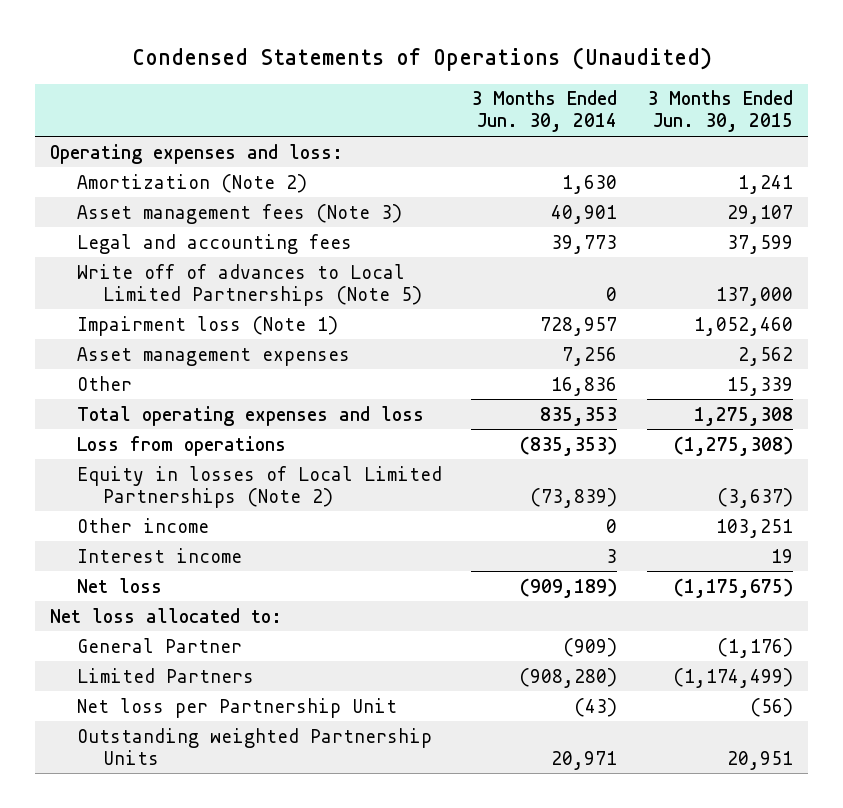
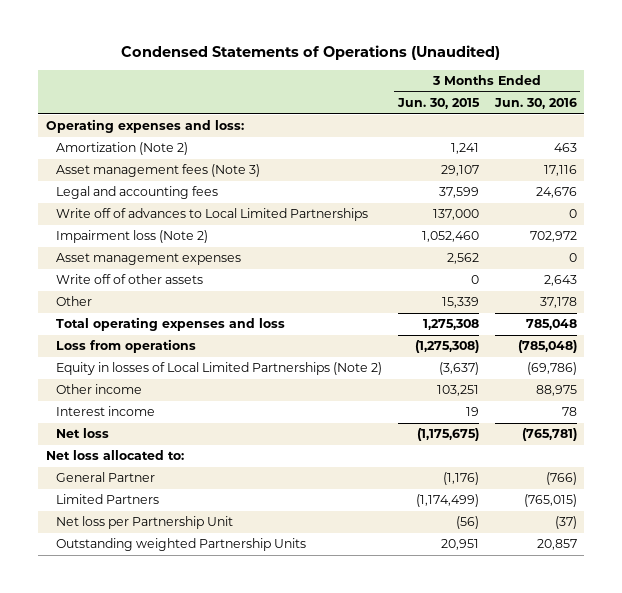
[471,90,618,133] 3 Months Ended Jun. 30, 2014 -> none
none -> [493,97,577,109] Jun. 30, 2016
[76,263,422,306] Write off of advances to Local Limited Partnerships (Note 5) -> [55,208,368,222] Write off of advances to Local Limited Partnerships
[76,315,338,336] Impairment loss (Note 1) -> [55,230,208,244] Impairment loss (Note 2)
none -> [55,274,203,285] Write off of other assets

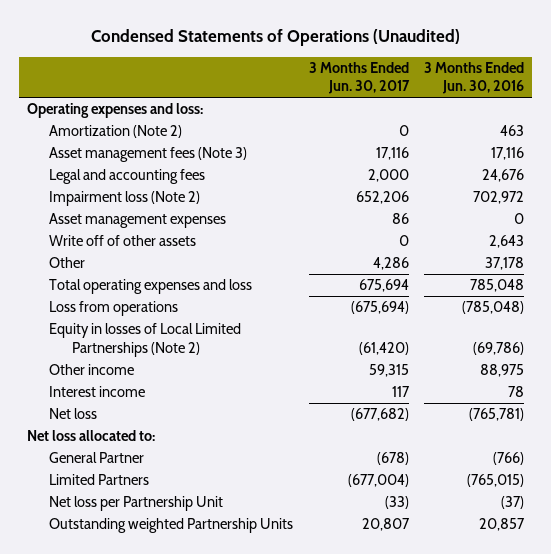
[396,97,480,109] Jun. 30, 2015 -> none
none -> [308,61,410,95] 3 Months Ended Jun. 30, 2017
[55,208,368,222] Write off of advances to Local Limited Partnerships -> none

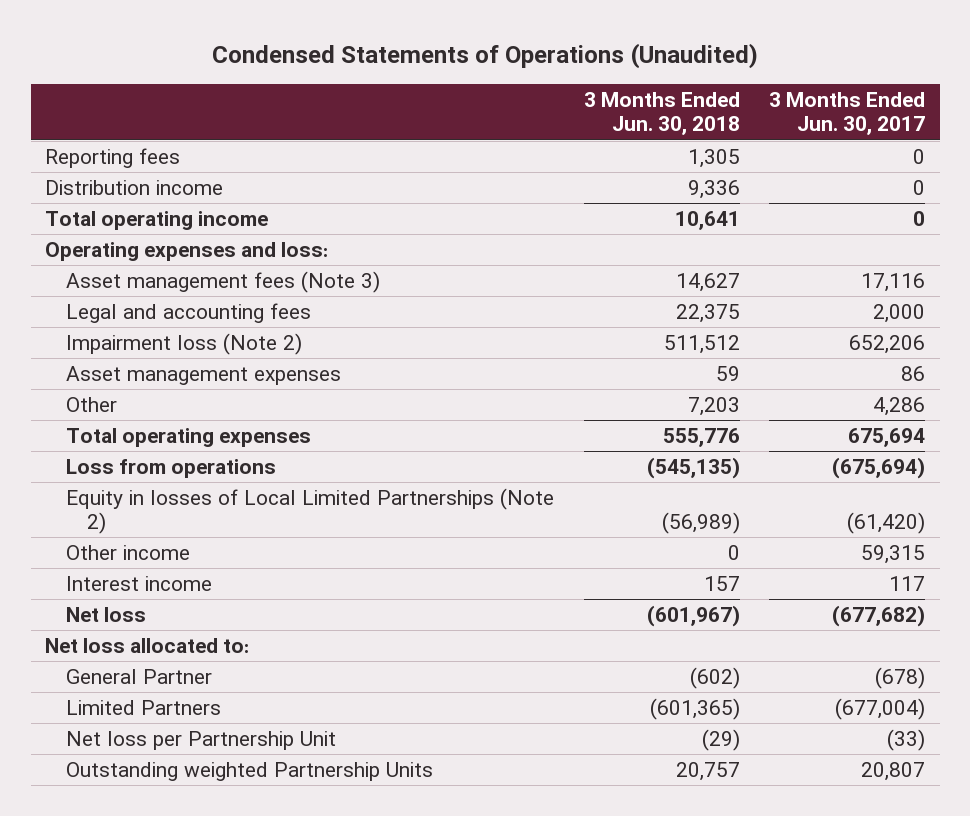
[424,61,525,95] 3 Months Ended Jun. 30, 2016 -> none
none -> [583,92,740,136] 3 Months Ended Jun. 30, 2018
none -> [45,148,181,169] Reporting fees
none -> [45,180,224,196] Distribution income
none -> [45,211,269,231] Total operating income
[49,125,183,139] Amortization (Note 2) -> none
[49,235,197,247] Write off of other assets -> none
[49,279,253,295] Total operating expenses and loss -> [66,428,312,448] Total operating expenses

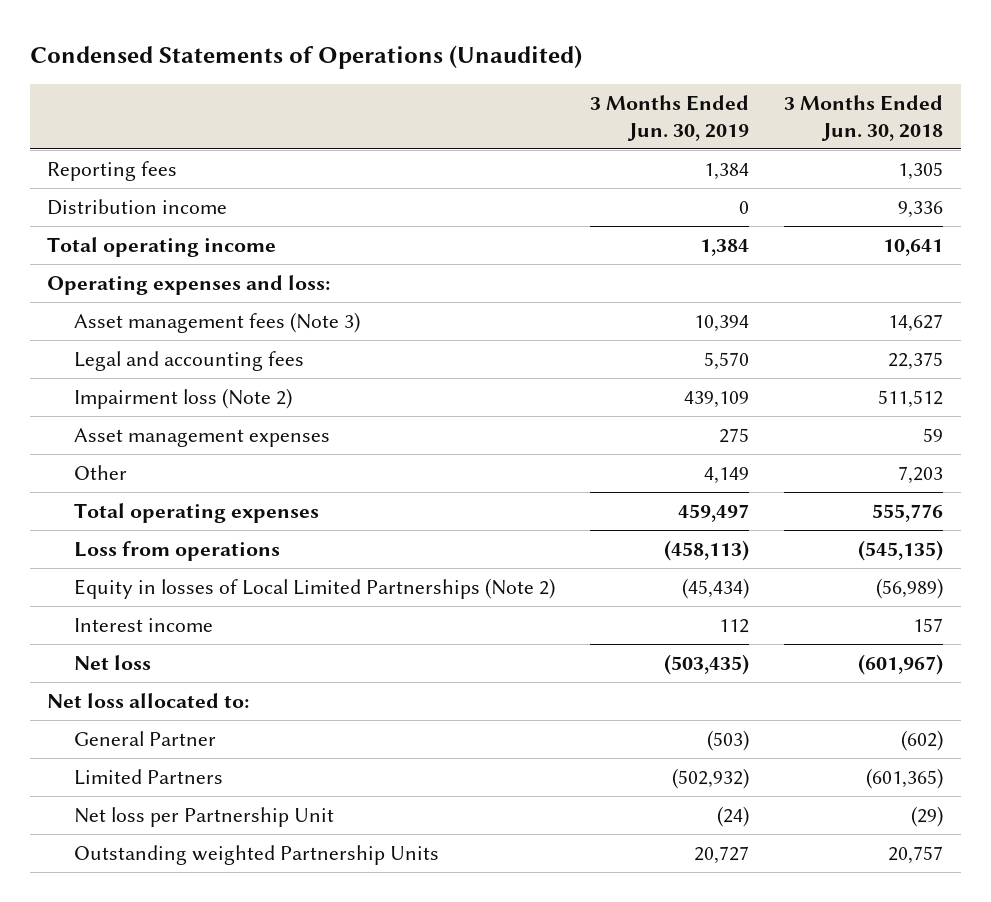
[768,92,925,136] 3 Months Ended Jun. 30, 2017 -> none
none -> [590,95,750,141] 3 Months Ended Jun. 30, 2019
[66,545,191,561] Other income -> none

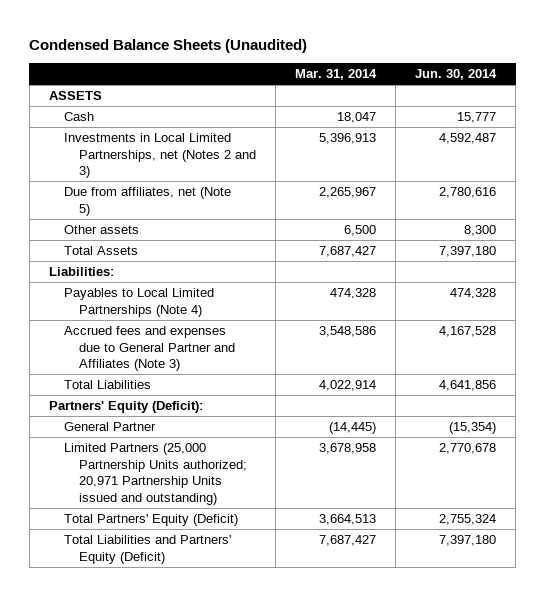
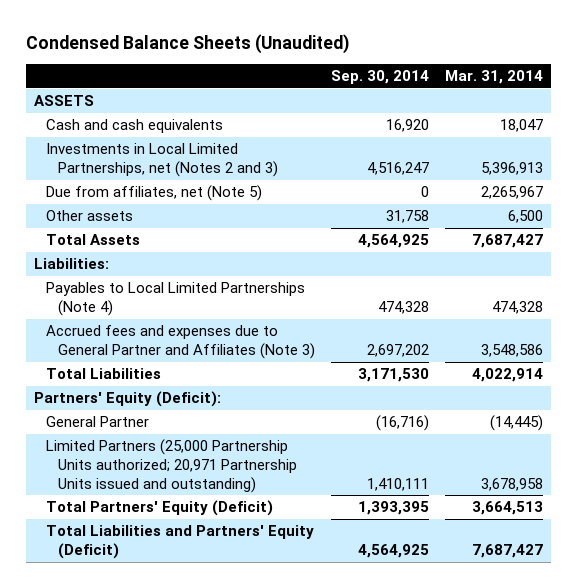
[415,68,498,80] Jun. 30, 2014 -> none
none -> [330,70,429,85] Sep. 30, 2014
[63,112,94,122] Cash -> [45,119,223,134] Cash and cash equivalents

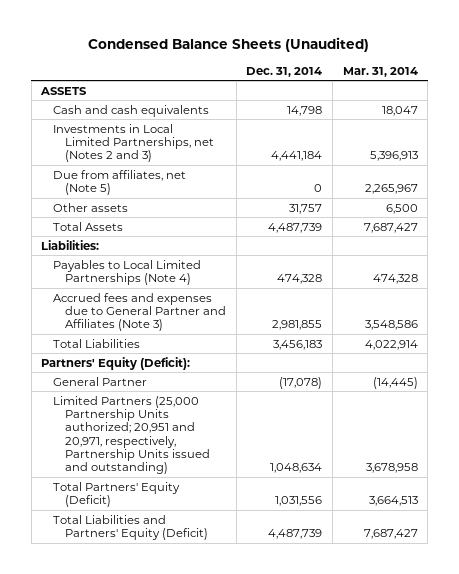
[330,70,429,85] Sep. 30, 2014 -> none
none -> [246,66,323,77] Dec. 31, 2014
[45,439,297,493] Limited Partners (25,000 Partnership Units authorized; 20,971 Partnership Units issued and outstanding) -> [53,395,211,475] Limited Partners (25,000 Partnership Units authorized; 20,951 and 20,971, respectively, Partnership Units issued and outstanding)

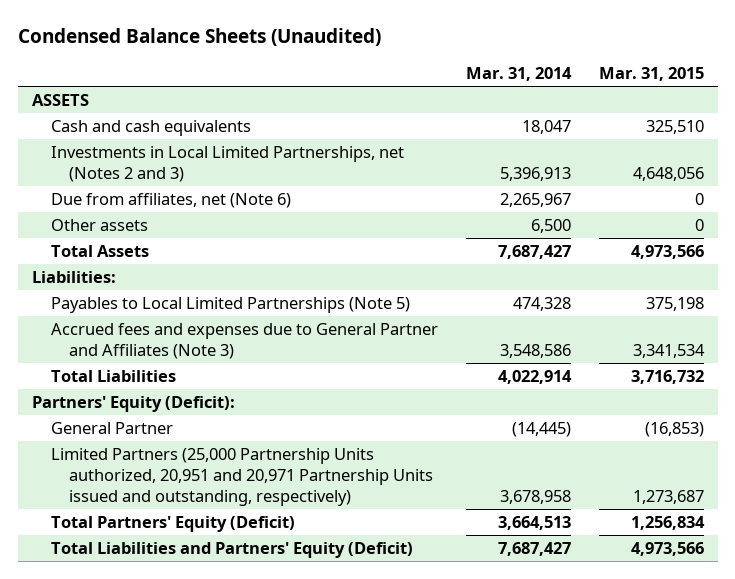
[246,66,323,77] Dec. 31, 2014 -> none
none -> [598,66,704,81] Mar. 31, 2015
[53,169,187,196] Due from affiliates, net (Note 5) -> [50,192,291,208] Due from affiliates, net (Note 6)
[53,259,202,286] Payables to Local Limited Partnerships (Note 4) -> [50,296,410,313] Payables to Local Limited Partnerships (Note 5)
[53,395,211,475] Limited Partners (25,000 Partnership Units authorized; 20,951 and 20,971, respectively, Partnership Units issued and outstanding) -> [50,447,434,507] Limited Partners (25,000 Partnership Units authorized, 20,951 and 20,971 Partnership Units issued and outstanding, respectively)

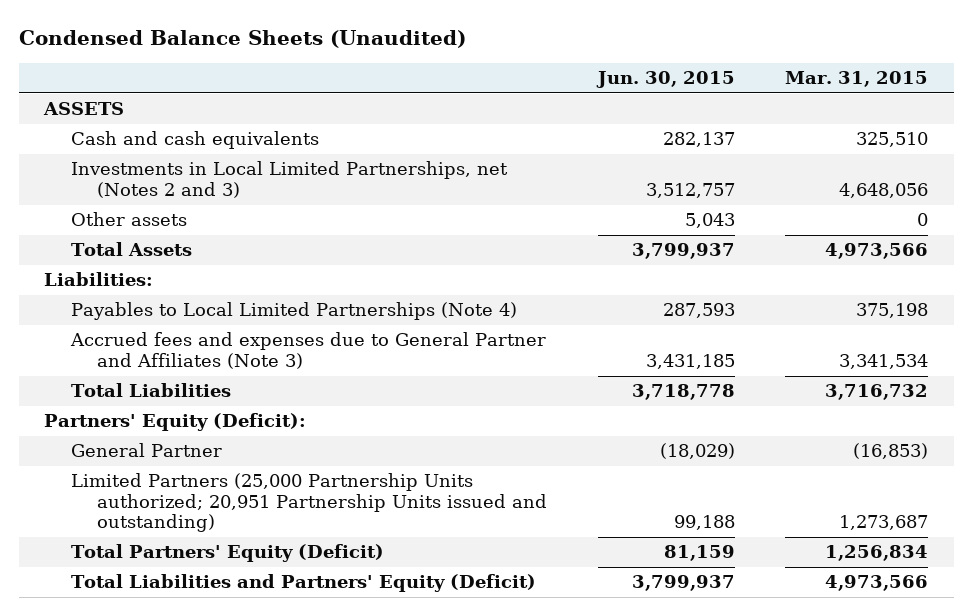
[465,66,572,81] Mar. 31, 2014 -> none
none -> [595,71,735,89] Jun. 30, 2015
[50,192,291,208] Due from affiliates, net (Note 6) -> none
[50,296,410,313] Payables to Local Limited Partnerships (Note 5) -> [70,302,517,321] Payables to Local Limited Partnerships (Note 4)
[50,447,434,507] Limited Partners (25,000 Partnership Units authorized, 20,951 and 20,971 Partnership Units issued and outstanding, respectively) -> [70,473,548,533] Limited Partners (25,000 Partnership Units authorized; 20,951 Partnership Units issued and outstanding)

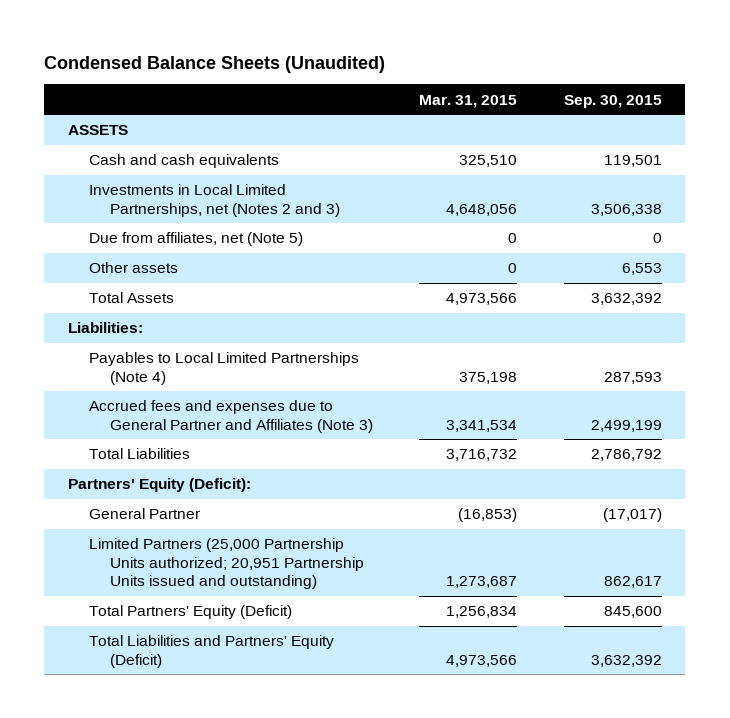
[595,71,735,89] Jun. 30, 2015 -> none
none -> [563,94,662,108] Sep. 30, 2015
none -> [88,232,303,247] Due from affiliates, net (Note 5)

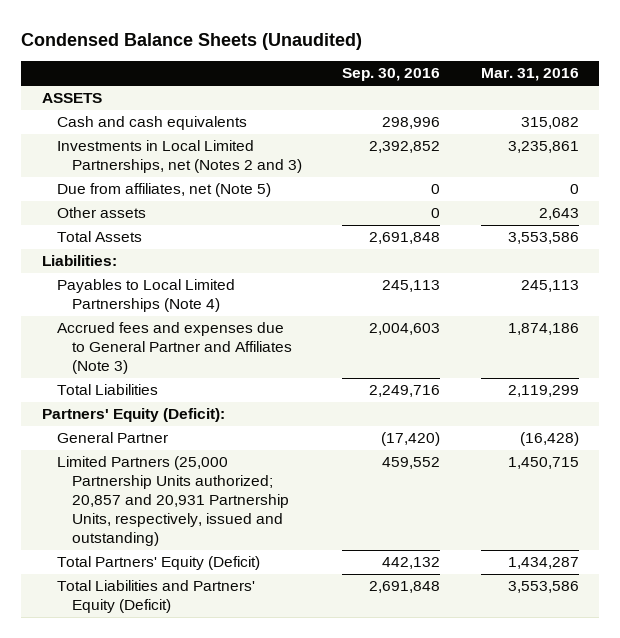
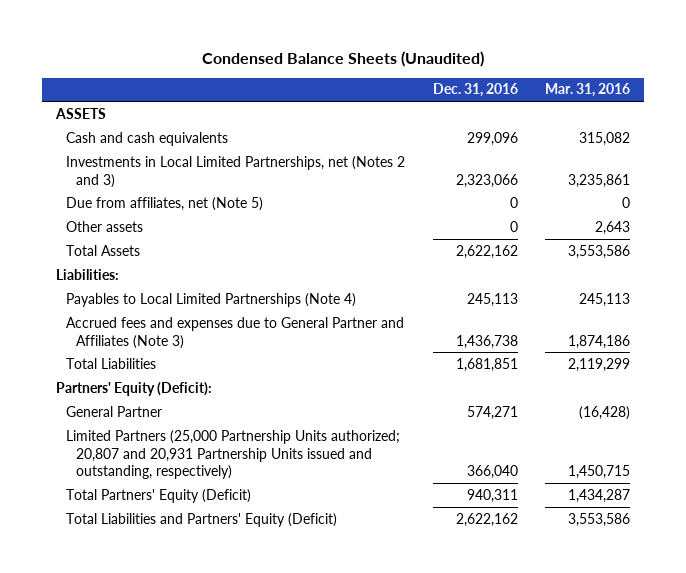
[342,68,441,82] Sep. 30, 2016 -> none
none -> [432,83,518,98] Dec. 31, 2016
[56,456,289,547] Limited Partners (25,000 Partnership Units authorized; 20,857 and 20,931 Partnership Units, respectively, issued and outstanding) -> [65,429,400,480] Limited Partners (25,000 Partnership Units authorized; 20,807 and 20,931 Partnership Units issued and outstanding, respectively)

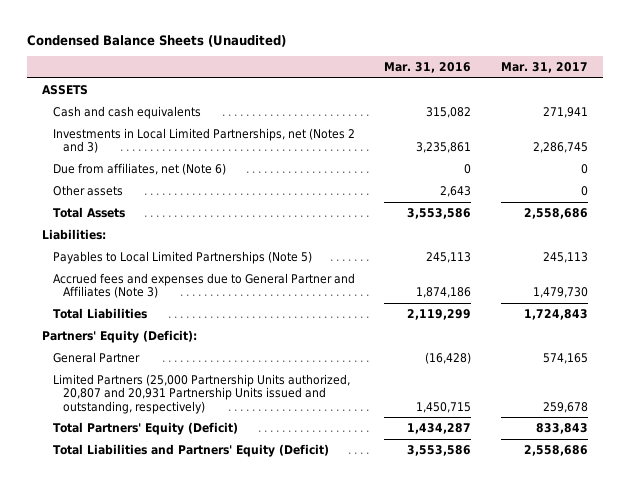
[432,83,518,98] Dec. 31, 2016 -> none
none -> [501,61,589,73] Mar. 31, 2017
[65,196,263,211] Due from affiliates, net (Note 5) -> [52,162,226,175] Due from affiliates, net (Note 6)
[65,292,356,307] Payables to Local Limited Partnerships (Note 4) -> [52,250,312,264] Payables to Local Limited Partnerships (Note 5)
[65,429,400,480] Limited Partners (25,000 Partnership Units authorized; 20,807 and 20,931 Partnership Units issued and outstanding, respectively) -> [52,373,350,414] Limited Partners (25,000 Partnership Units authorized, 20,807 and 20,931 Partnership Units issued and outstanding, respectively)

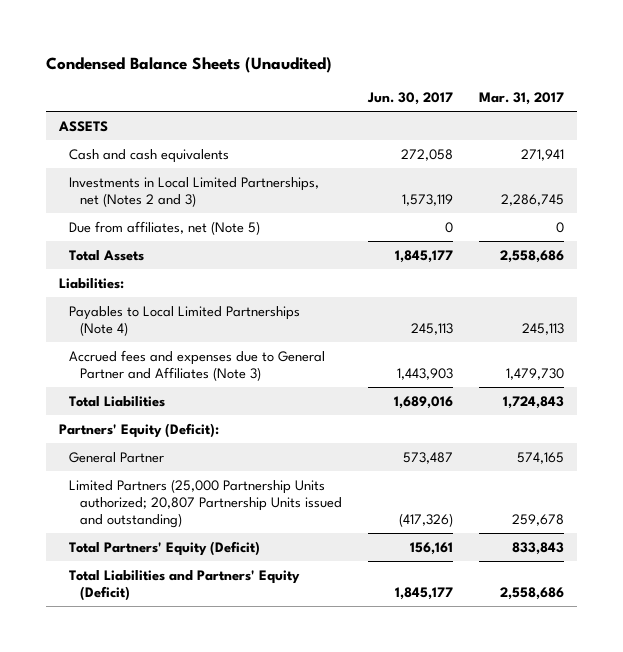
[384,61,472,73] Mar. 31, 2016 -> none
none -> [366,92,453,106] Jun. 30, 2017
[52,184,123,196] Other assets -> none
[52,162,226,175] Due from affiliates, net (Note 6) -> [69,220,261,235] Due from affiliates, net (Note 5)
[52,250,312,264] Payables to Local Limited Partnerships (Note 5) -> [69,305,301,337] Payables to Local Limited Partnerships (Note 4)
[52,373,350,414] Limited Partners (25,000 Partnership Units authorized, 20,807 and 20,931 Partnership Units issued and outstanding, respectively) -> [69,478,342,529] Limited Partners (25,000 Partnership Units authorized; 20,807 Partnership Units issued and outstanding)

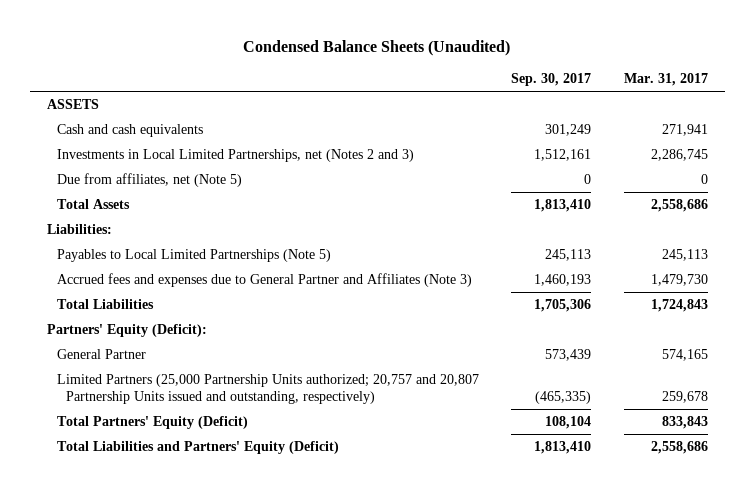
[366,92,453,106] Jun. 30, 2017 -> none
none -> [511,73,592,87] Sep. 30, 2017
[69,305,301,337] Payables to Local Limited Partnerships (Note 4) -> [56,249,331,263] Payables to Local Limited Partnerships (Note 5)
[69,478,342,529] Limited Partners (25,000 Partnership Units authorized; 20,807 Partnership Units issued and outstanding) -> [56,374,479,405] Limited Partners (25,000 Partnership Units authorized; 20,757 and 20,807 Partnership Units issued and outstanding, respectively)

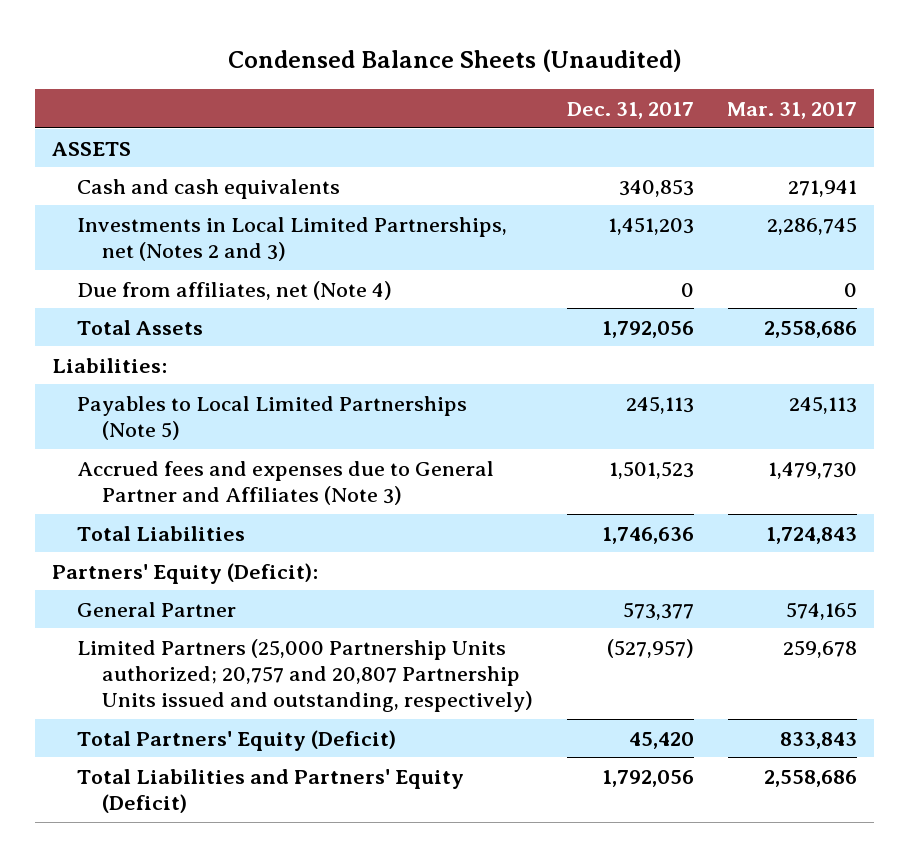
[511,73,592,87] Sep. 30, 2017 -> none
none -> [566,101,694,119] Dec. 31, 2017
[56,173,242,188] Due from affiliates, net (Note 5) -> [76,280,392,300] Due from affiliates, net (Note 4)

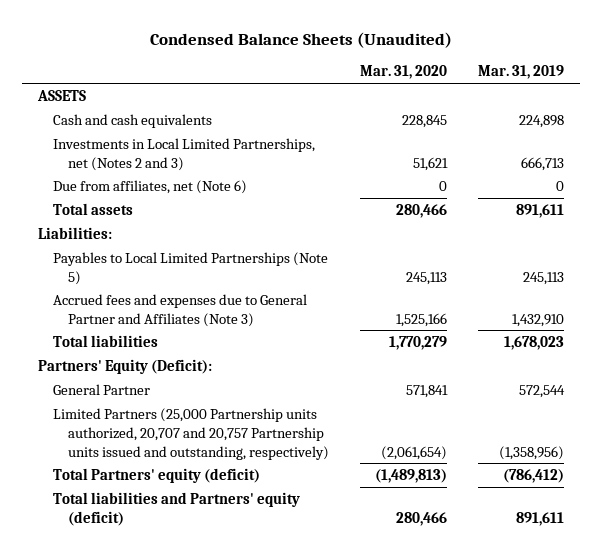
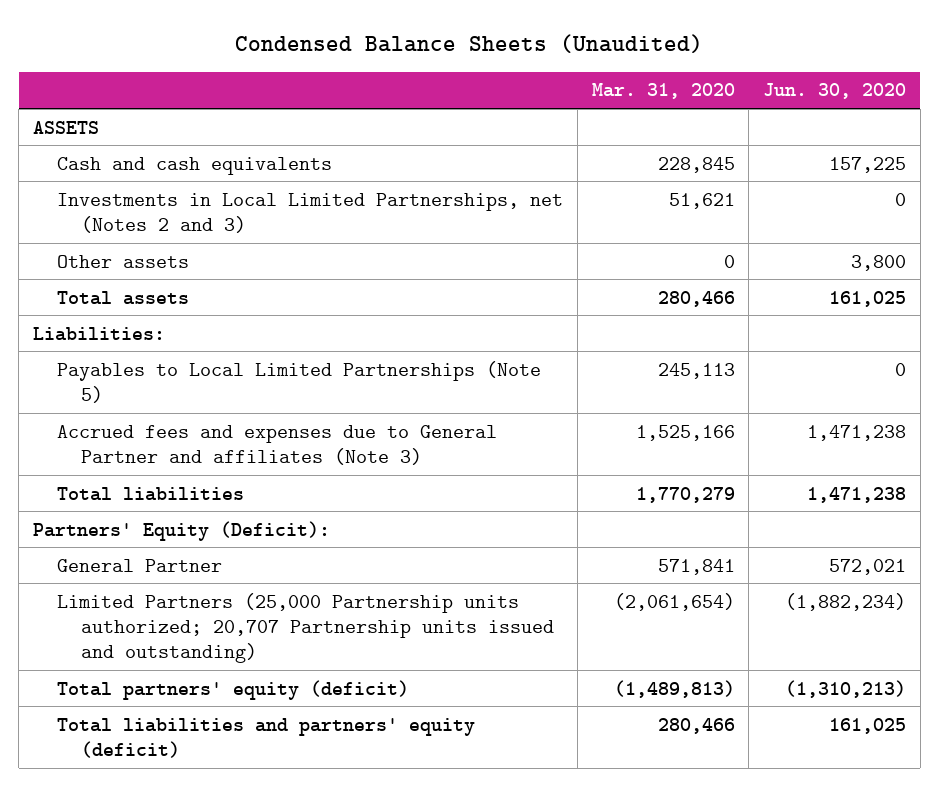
[478,65,565,80] Mar. 31, 2019 -> none
none -> [763,83,907,100] Jun. 30, 2020
[52,179,247,194] Due from affiliates, net (Note 6) -> none
none -> [57,254,190,268] Other assets
[52,293,307,327] Accrued fees and expenses due to General Partner and Affiliates (Note 3) -> [57,424,498,465] Accrued fees and expenses due to General Partner and affiliates (Note 3)
[52,407,329,460] Limited Partners (25,000 Partnership units authorized, 20,707 and 20,757 Partnership units issued and outstanding, respectively) -> [57,592,555,664] Limited Partners (25,000 Partnership units authorized; 20,707 Partnership units issued and outstanding)
[52,467,260,483] Total Partners' equity (deficit) -> [57,679,410,700] Total partners' equity (deficit)
[52,491,300,526] Total liabilities and Partners' equity (deficit) -> [57,717,476,758] Total liabilities and partners' equity (deficit)

